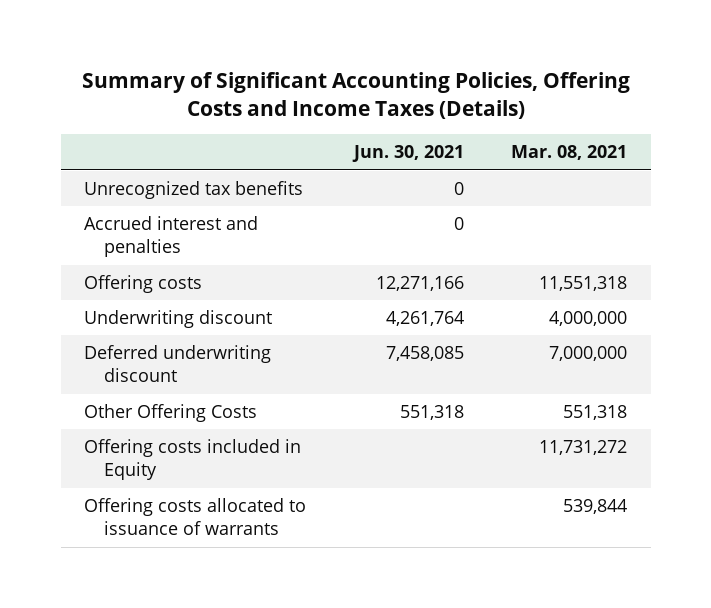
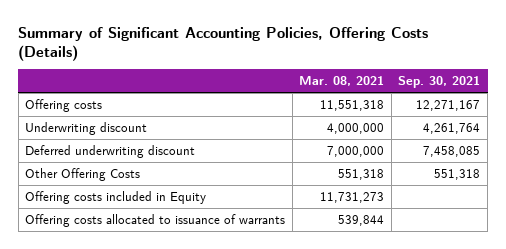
[81,72,630,120] Summary of Significant Accounting Policies, Offering Costs and Income Taxes (Details) -> [18,26,429,61] Summary of Significant Accounting Policies, Offering Costs (Details)
[351,145,464,163] Jun. 30, 2021 -> none
none -> [398,76,481,89] Sep. 30, 2021
[84,181,304,200] Unrecognized tax benefits -> none
[84,216,259,258] Accrued interest and penalties -> none
[539,440,628,456] 11,731,272 -> [320,191,385,203] 11,731,273

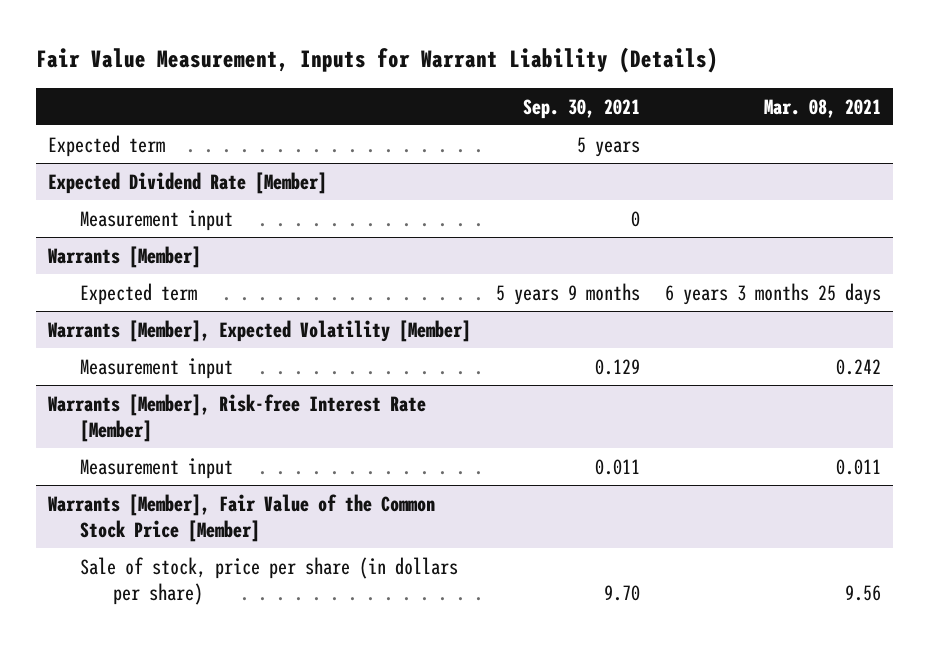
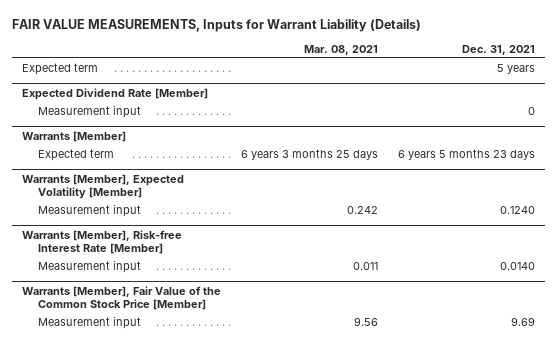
[35,47,718,74] Fair Value Measurement, Inputs for Warrant Liability (Details) -> [11,18,421,32] FAIR VALUE MEASUREMENTS, Inputs for Warrant Liability (Details)
[522,98,640,119] Sep. 30, 2021 -> none
none -> [462,44,536,55] Dec. 31, 2021
[80,556,459,605] Sale of stock, price per share (in dollars per share) -> [38,316,142,330] Measurement input

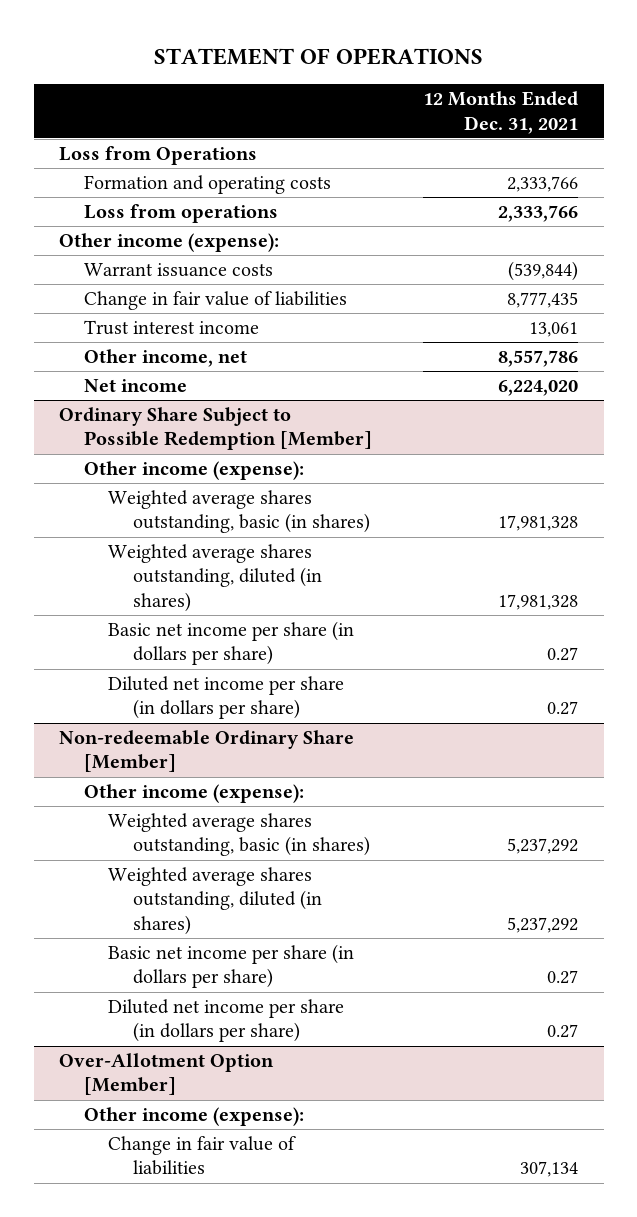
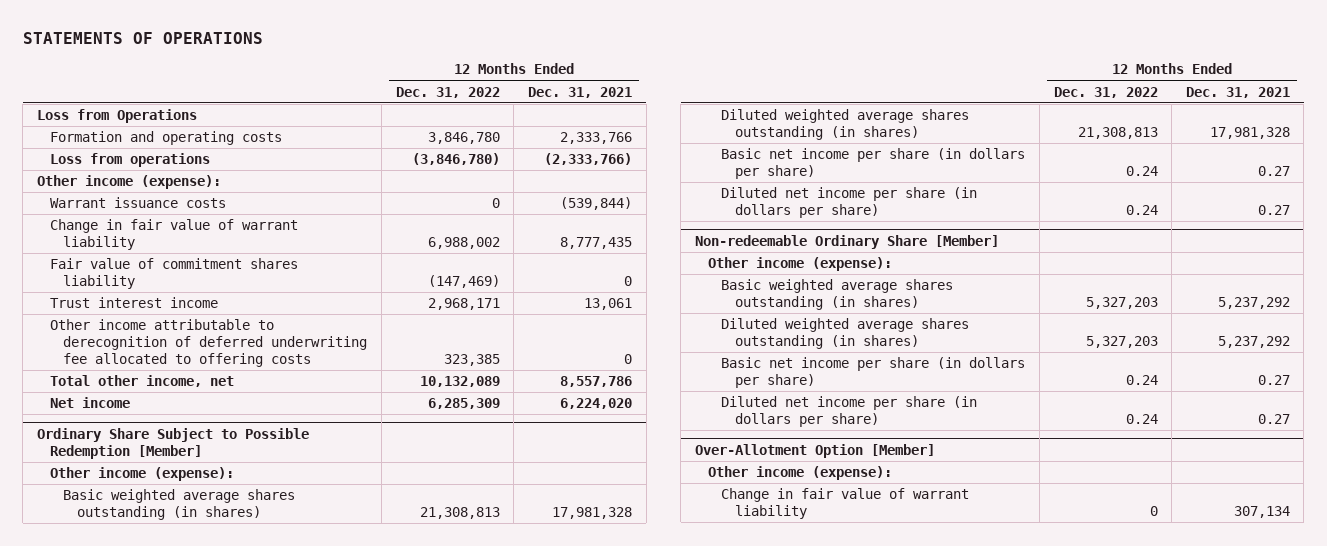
[153,48,483,66] STATEMENT OF OPERATIONS -> [22,32,263,45] STATEMENTS OF OPERATIONS
none -> [395,86,500,98] Dec. 31, 2022
[498,205,579,223] 2,333,766 -> [543,153,632,166] (2,333,766)
[83,291,347,311] Change in fair value of liabilities -> [50,219,299,251] Change in fair value of warrant liability
none -> [50,258,299,290] Fair value of commitment shares liability
none -> [50,319,368,368] Other income attributable to derecognition of deferred underwriting fee allocated to offering costs
[83,349,247,368] Other income, net -> [50,375,235,388] Total other income, net
[108,490,370,534] Weighted average shares outstanding, basic (in shares) -> [63,489,296,521] Basic weighted average shares outstanding (in shares)
[108,544,322,612] Weighted average shares outstanding, diluted (in shares) -> [721,109,970,141] Diluted weighted average shares outstanding (in shares)
[108,813,370,857] Weighted average shares outstanding, basic (in shares) -> [721,279,954,311] Basic weighted average shares outstanding (in shares)
[108,867,322,935] Weighted average shares outstanding, diluted (in shares) -> [721,318,970,350] Diluted weighted average shares outstanding (in shares)
[108,1136,297,1176] Change in fair value of liabilities -> [721,488,970,520] Change in fair value of warrant liability

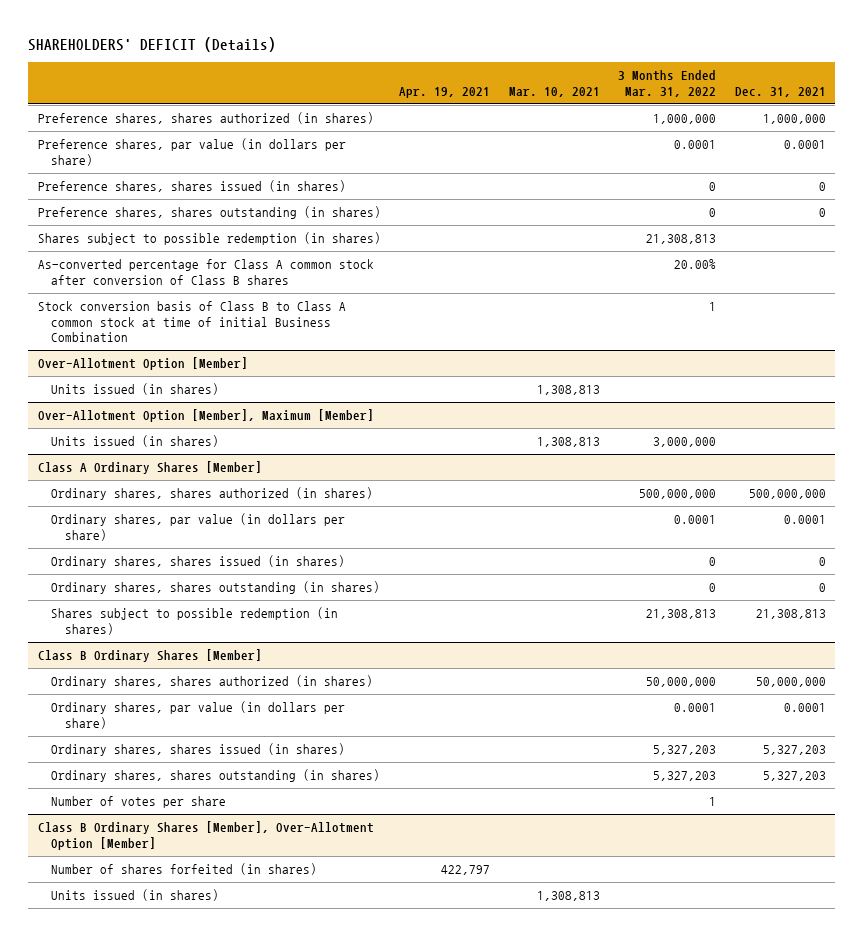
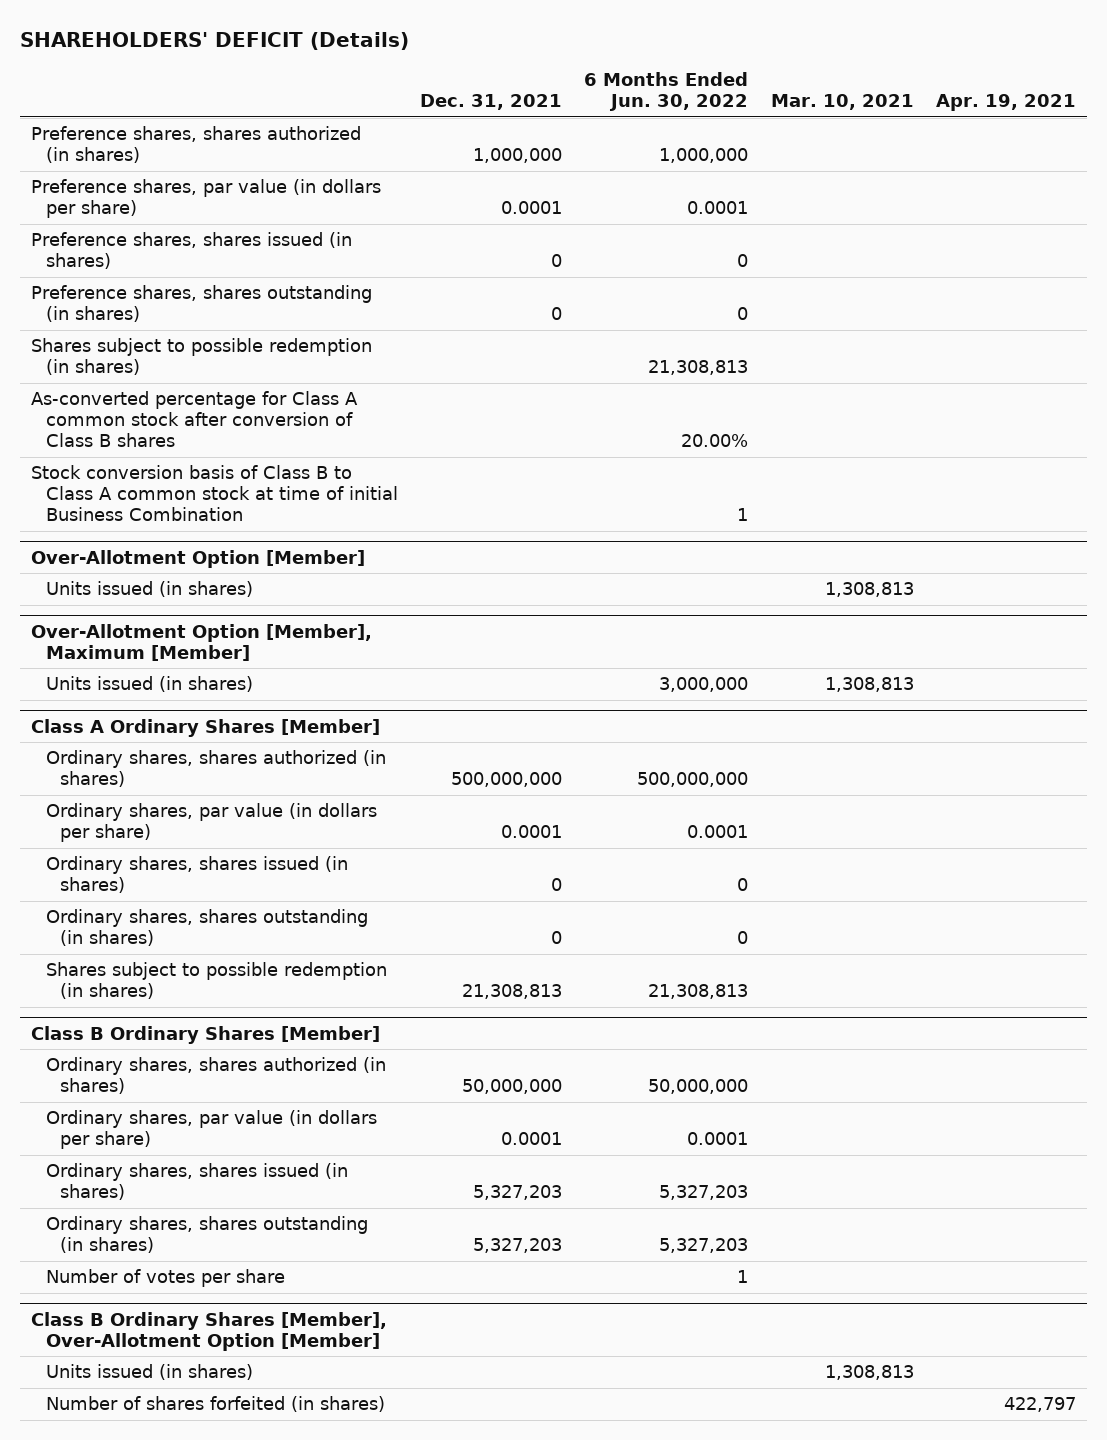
[618,70,717,97] 3 Months Ended Mar. 31, 2022 -> none
none -> [584,72,749,112] 6 Months Ended Jun. 30, 2022
[51,863,318,876] Number of shares forfeited (in shares) -> [45,1396,385,1413] Number of shares forfeited (in shares)

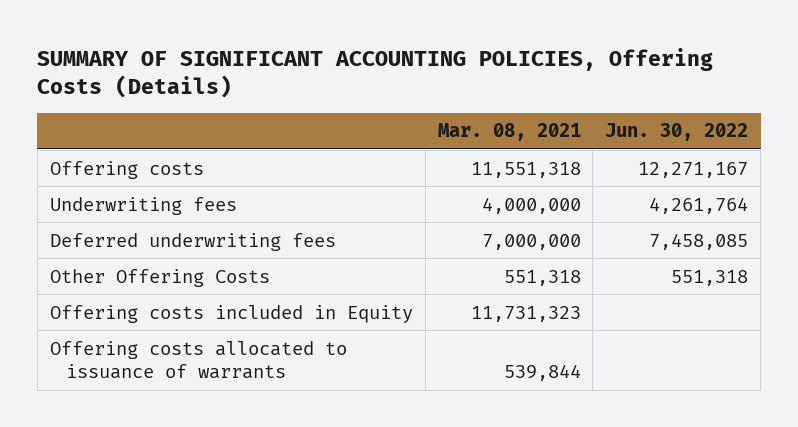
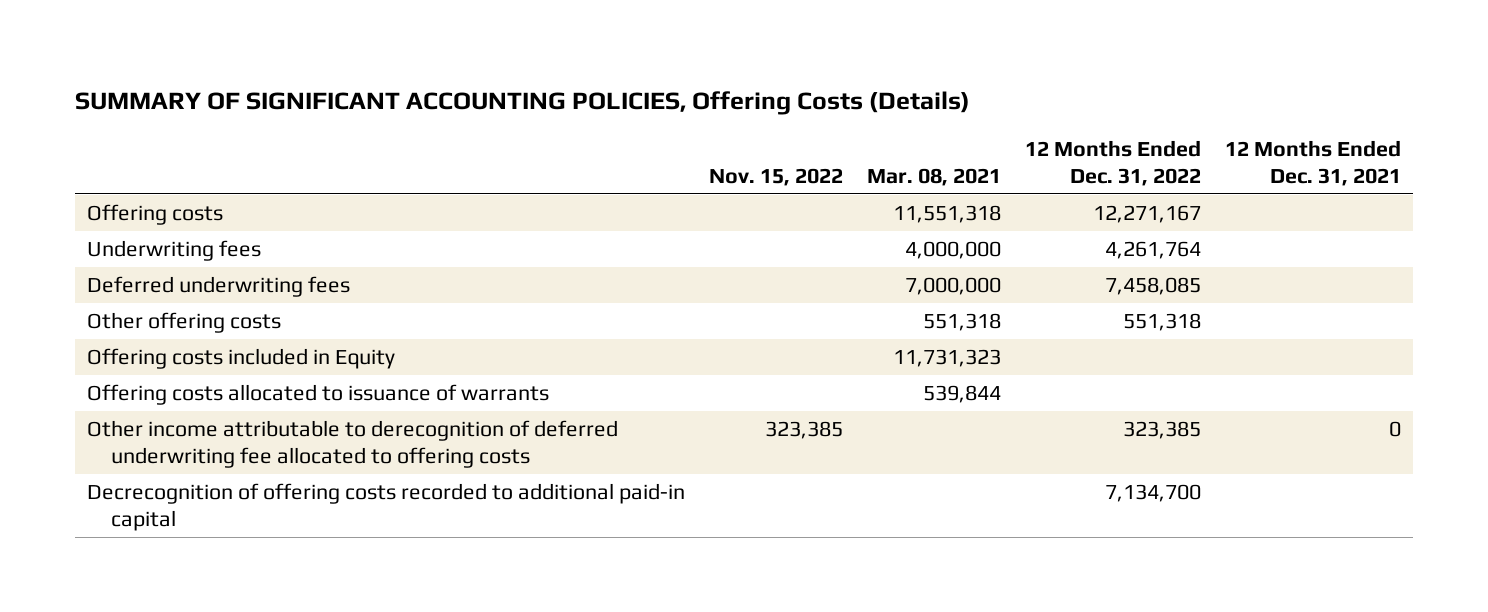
[605,123,749,142] Jun. 30, 2022 -> none
none -> [709,167,844,186] Nov. 15, 2022
none -> [1025,139,1202,186] 12 Months Ended Dec. 31, 2022
none -> [1224,139,1401,186] 12 Months Ended Dec. 31, 2021
[49,268,270,287] Other Offering Costs -> [87,311,282,333] Other offering costs
none -> [87,419,619,468] Other income attributable to derecognition of deferred underwriting fee allocated to offering costs
none -> [87,482,686,531] Decrecognition of offering costs recorded to additional paid-in capital

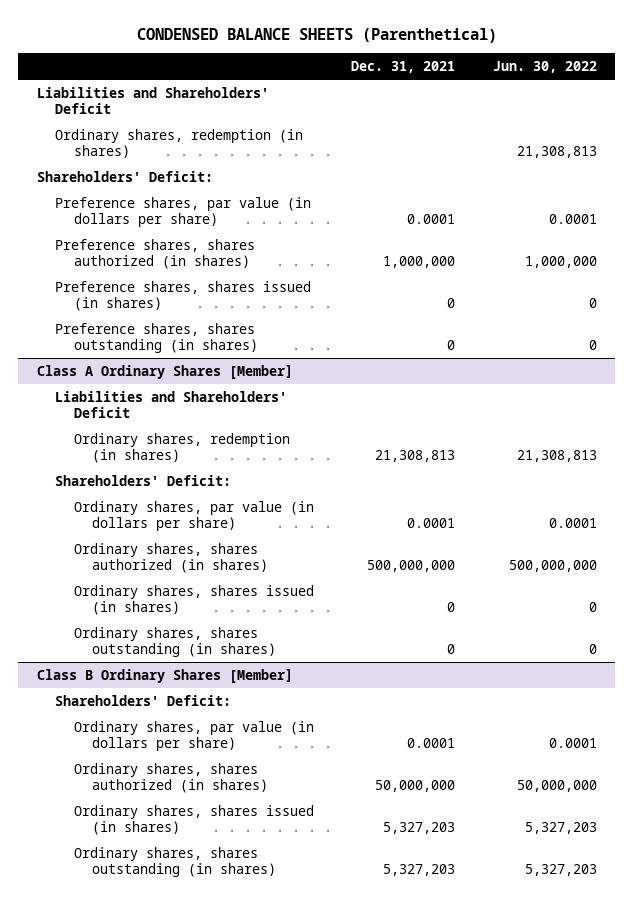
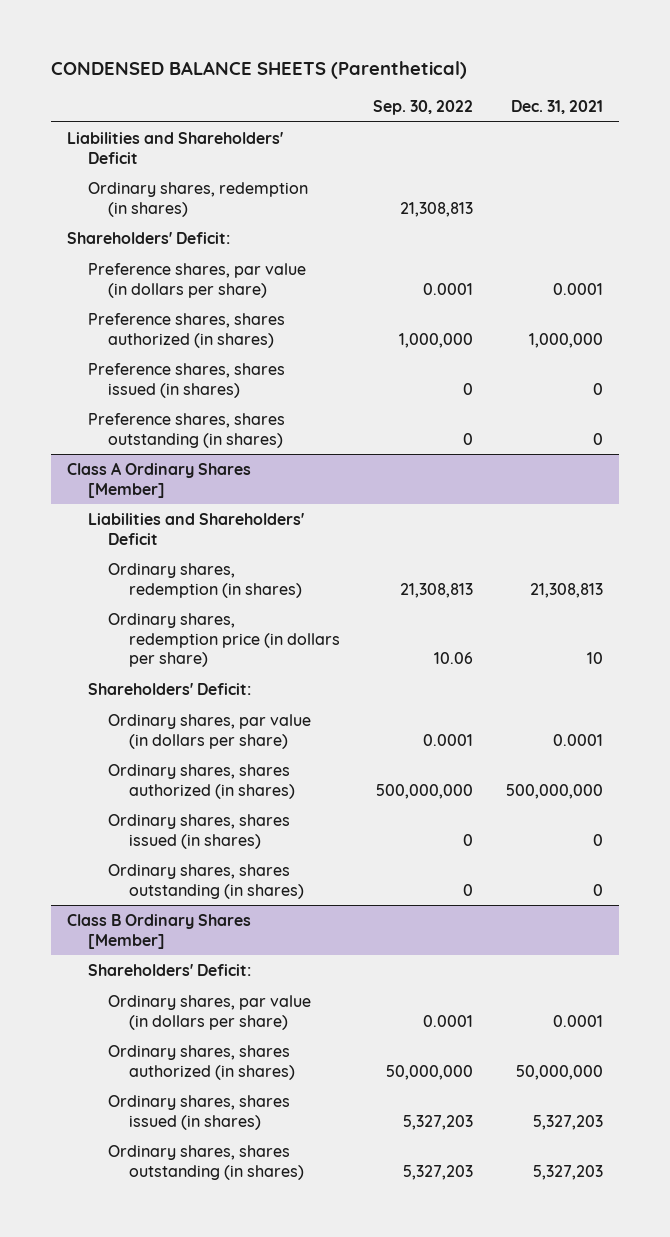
[492,61,597,74] Jun. 30, 2022 -> none
none -> [372,100,473,116] Sep. 30, 2022
none -> [108,612,340,668] Ordinary shares, redemption price (in dollars per share)

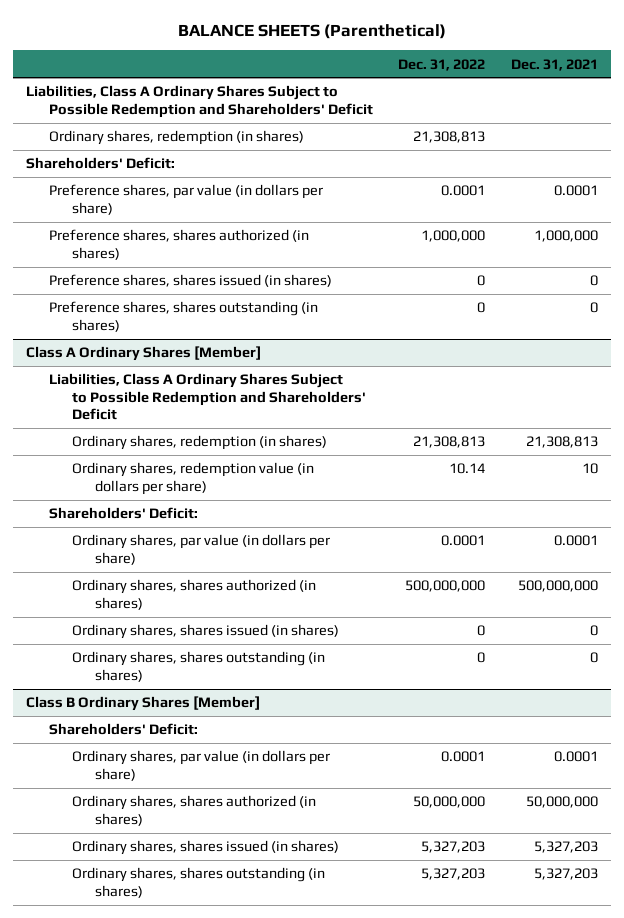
[50,61,467,80] CONDENSED BALANCE SHEETS (Parenthetical) -> [177,23,446,39] BALANCE SHEETS (Parenthetical)
[372,100,473,116] Sep. 30, 2022 -> none
none -> [398,58,486,71] Dec. 31, 2022
[66,131,283,164] Liabilities and Shareholders' Deficit -> [25,85,373,118] Liabilities, Class A Ordinary Shares Subject to Possible Redemption and Shareholders' Deficit
[87,512,304,545] Liabilities and Shareholders' Deficit -> [48,373,366,421] Liabilities, Class A Ordinary Shares Subject to Possible Redemption and Shareholders' Deficit
[108,612,340,668] Ordinary shares, redemption price (in dollars per share) -> [71,462,314,495] Ordinary shares, redemption value (in dollars per share)

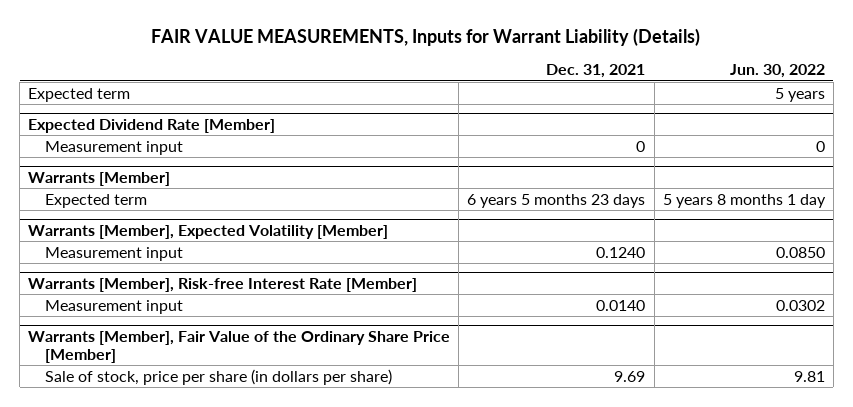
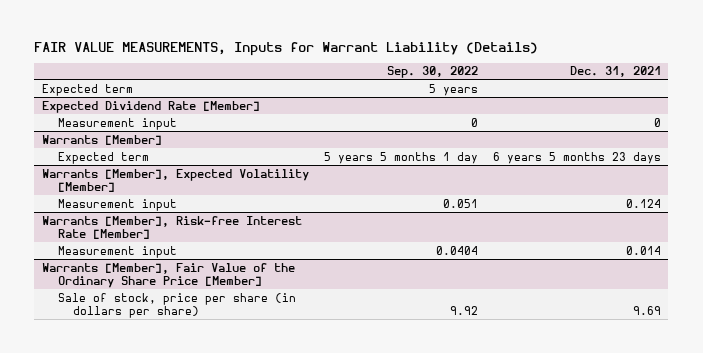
[729,64,825,79] Jun. 30, 2022 -> none
none -> [386,66,478,79] Sep. 30, 2022
[596,246,646,258] 0.1240 -> [625,198,661,208] 0.124
[596,299,646,311] 0.0140 -> [625,245,661,255] 0.014

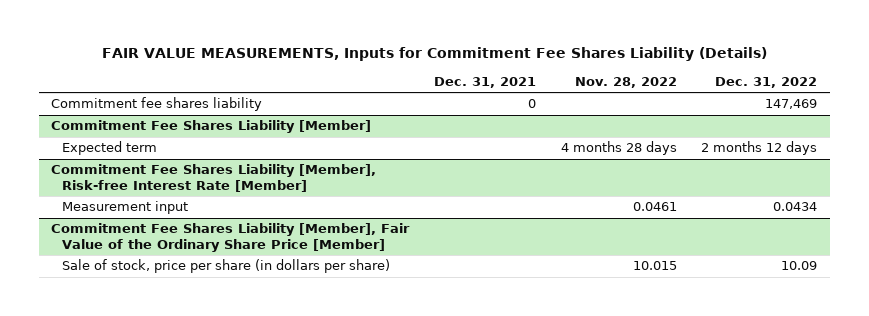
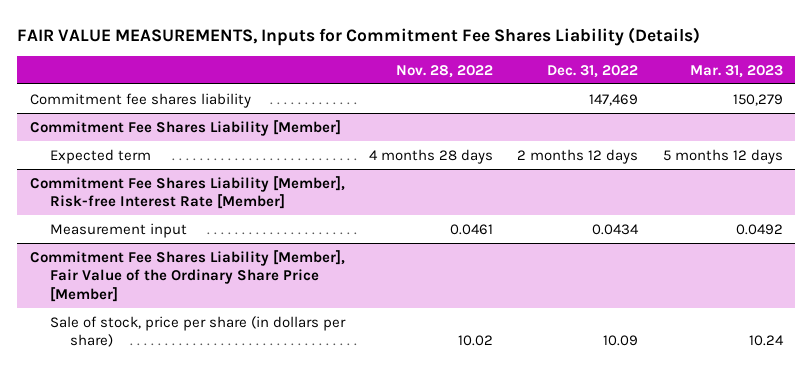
[433,76,536,88] Dec. 31, 2021 -> none
none -> [689,64,783,78] Mar. 31, 2023
[632,261,677,271] 10.015 -> [458,335,494,347] 10.02

